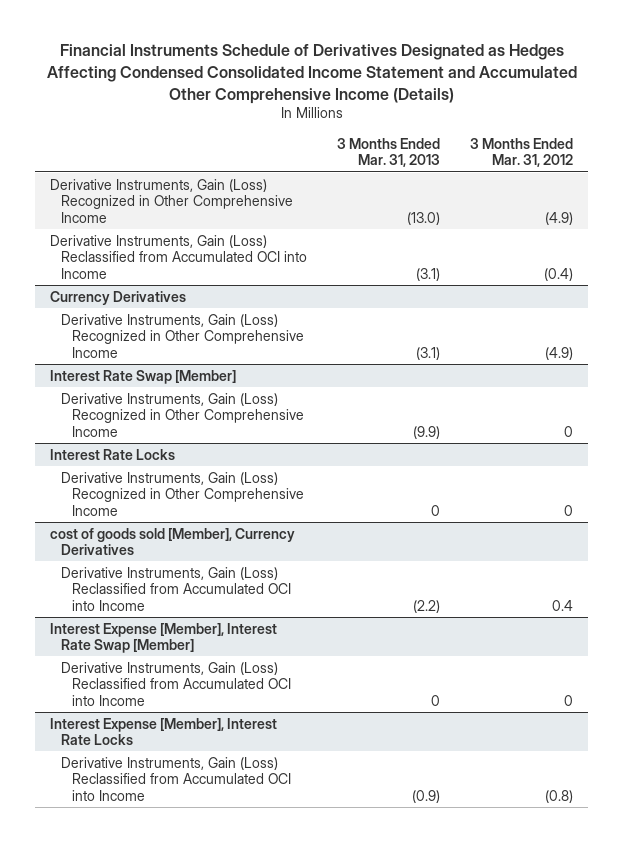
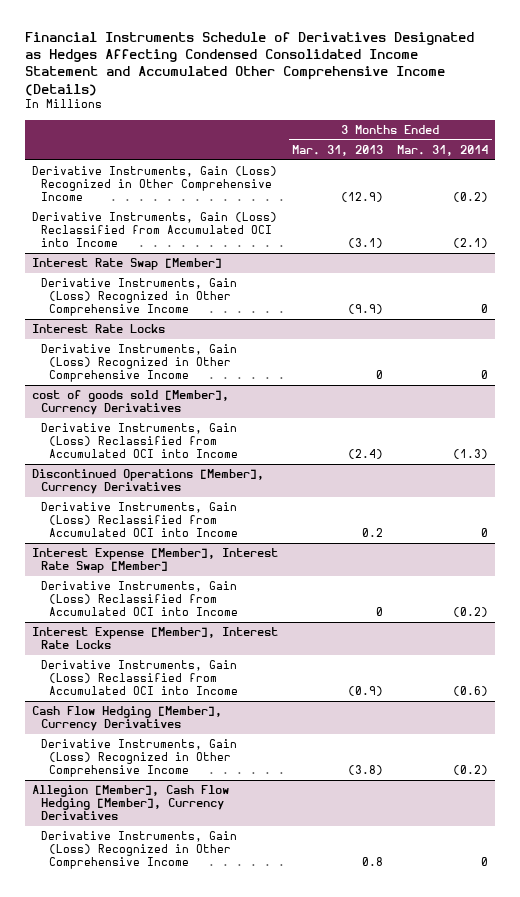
[470,137,574,168] 3 Months Ended Mar. 31, 2012 -> none
none -> [397,144,489,156] Mar. 31, 2014
[407,211,441,225] (13.0) -> [341,192,384,203] (12.9)
[50,290,187,305] Currency Derivatives -> none
[60,313,304,358] Derivative Instruments, Gain (Loss) Recognized in Other Comprehensive Income -> none
[413,599,441,613] (2.2) -> [348,449,384,460] (2.4)
none -> [32,469,265,495] Discontinued Operations [Member], Currency Derivatives
none -> [40,502,239,538] Derivative Instruments, Gain (Loss) Reclassified from Accumulated OCI into Income
none -> [32,706,223,732] Cash Flow Hedging [Member], Currency Derivatives
none -> [40,739,237,778] Derivative Instruments, Gain (Loss) Recognized in Other Comprehensive Income
none -> [32,785,230,821] Allegion [Member], Cash Flow Hedging [Member], Currency Derivatives
none -> [40,831,237,870] Derivative Instruments, Gain (Loss) Recognized in Other Comprehensive Income

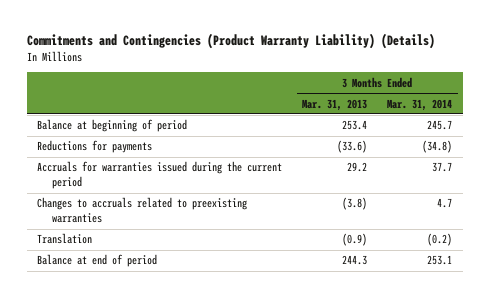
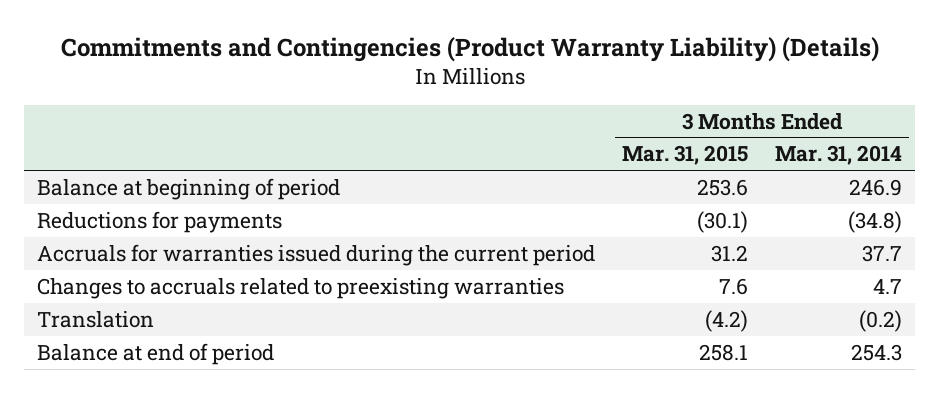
[302,98,368,111] Mar. 31, 2013 -> none
none -> [622,145,749,166] Mar. 31, 2015
[427,120,453,131] 245.7 -> [849,178,903,196] 246.9
[427,255,453,266] 253.1 -> [851,343,903,361] 254.3

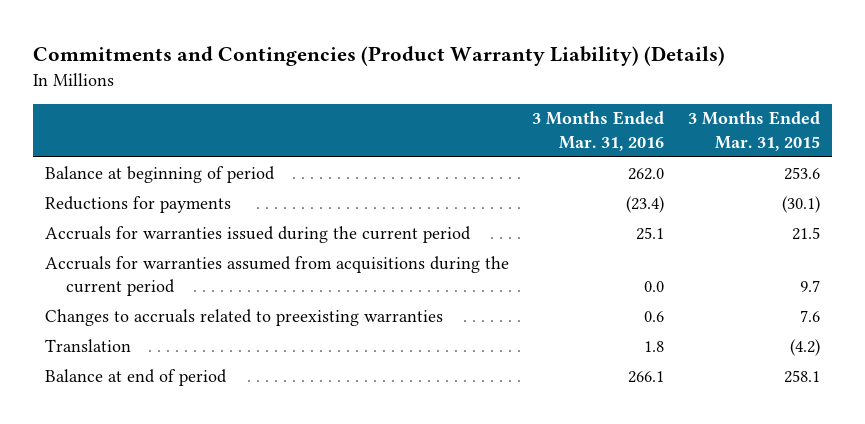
[775,145,903,166] Mar. 31, 2014 -> none
none -> [532,111,665,151] 3 Months Ended Mar. 31, 2016
[711,244,749,262] 31.2 -> [792,226,821,240] 21.5
none -> [44,255,509,297] Accruals for warranties assumed from acquisitions during the current period

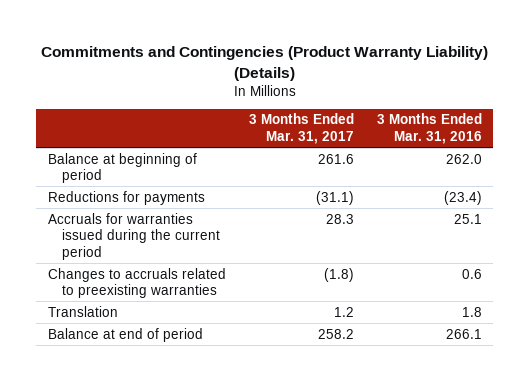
[688,111,821,151] 3 Months Ended Mar. 31, 2015 -> none
none -> [248,113,354,144] 3 Months Ended Mar. 31, 2017
[44,255,509,297] Accruals for warranties assumed from acquisitions during the current period -> none

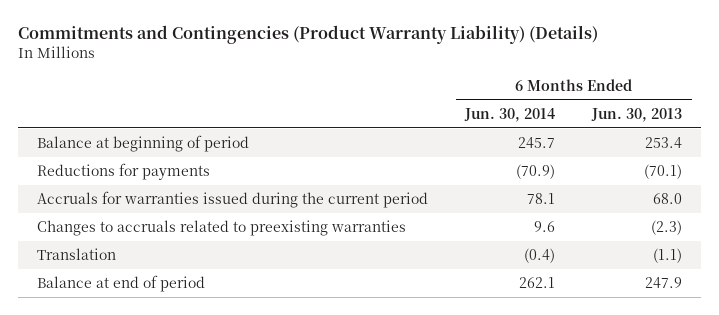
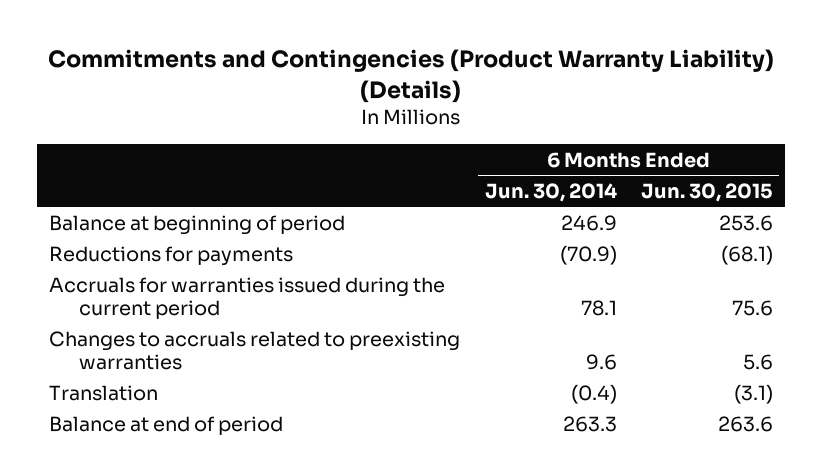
[591,107,683,122] Jun. 30, 2013 -> none
none -> [641,183,774,203] Jun. 30, 2015
[517,137,555,149] 245.7 -> [560,214,617,231] 246.9
[518,277,555,289] 262.1 -> [562,415,617,432] 263.3

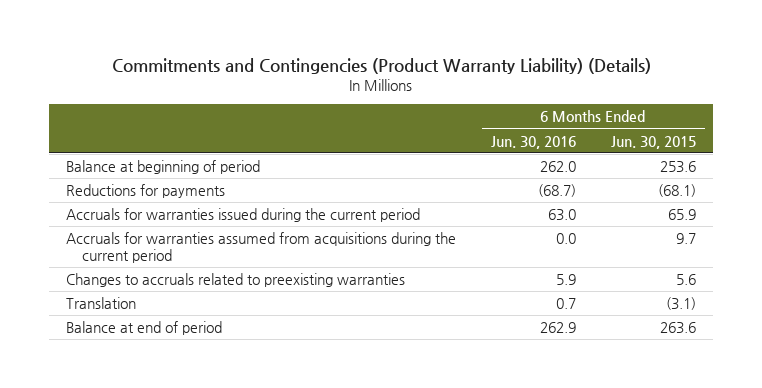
[484,183,617,203] Jun. 30, 2014 -> none
none -> [491,135,577,149] Jun. 30, 2016
[732,300,774,317] 75.6 -> [667,209,696,221] 65.9
none -> [66,232,457,263] Accruals for warranties assumed from acquisitions during the current period

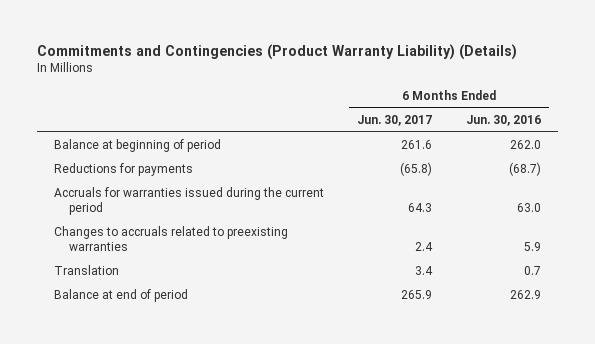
[610,135,696,149] Jun. 30, 2015 -> none
none -> [357,114,433,126] Jun. 30, 2017
[66,232,457,263] Accruals for warranties assumed from acquisitions during the current period -> none

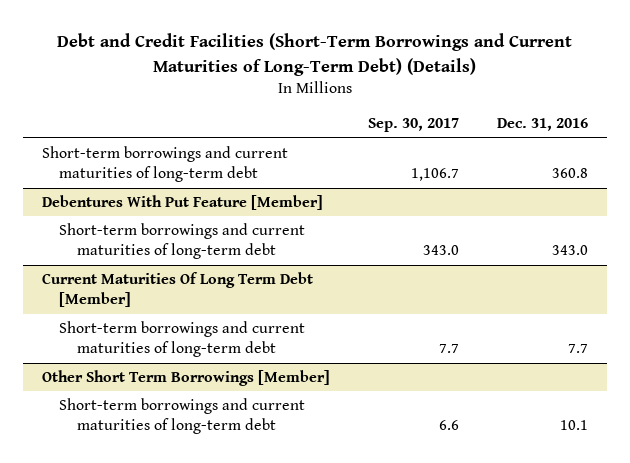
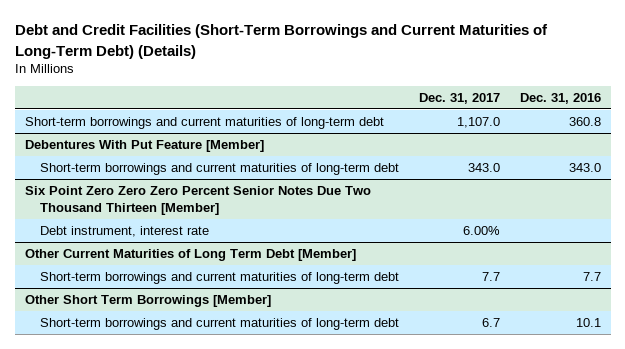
[367,118,459,133] Sep. 30, 2017 -> none
none -> [418,93,500,105] Dec. 31, 2017
none -> [24,185,371,215] Six Point Zero Zero Zero Percent Senior Notes Due Two Thousand Thirteen [Member]
none -> [39,225,209,237] Debt instrument, interest rate
[41,272,313,308] Current Maturities Of Long Term Debt [Member] -> [24,248,356,261] Other Current Maturities of Long Term Debt [Member]

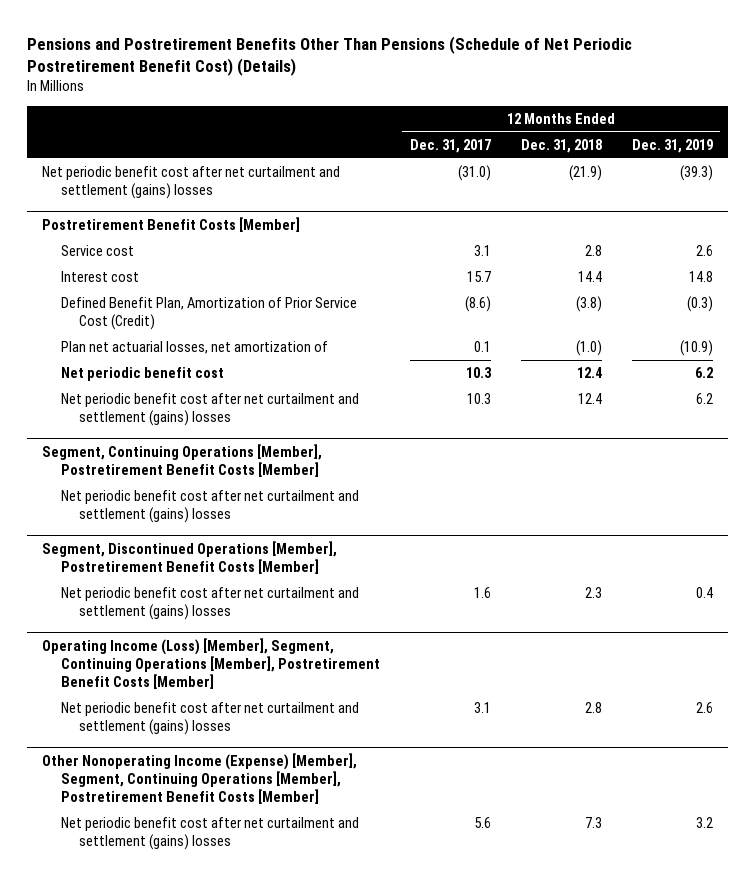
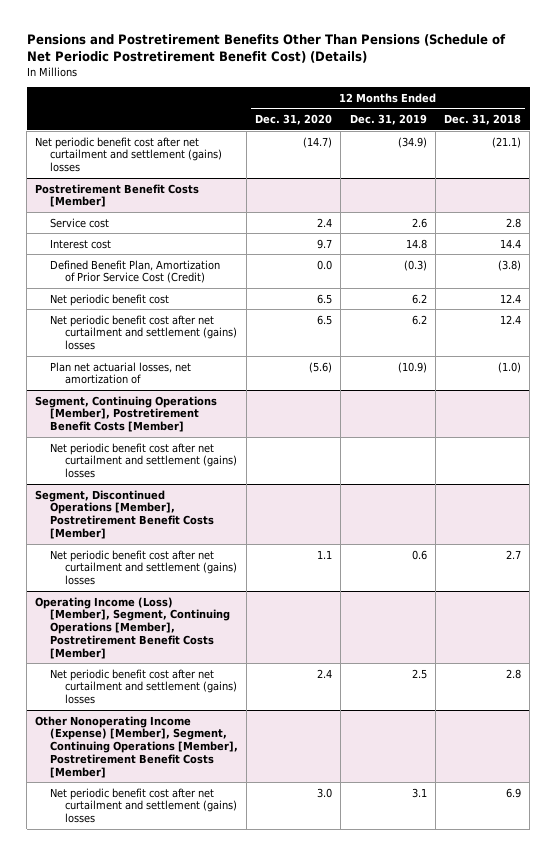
[409,138,491,153] Dec. 31, 2017 -> none
none -> [255,114,333,126] Dec. 31, 2020
[568,165,602,182] (21.9) -> [491,136,521,148] (21.1)
[679,165,713,182] (39.3) -> [397,136,427,148] (34.9)
[60,341,328,355] Plan net actuarial losses, net amortization of -> [50,361,192,385] Plan net actuarial losses, net amortization of
[584,587,602,599] 2.3 -> [505,549,521,559] 2.7
[695,587,713,599] 0.4 -> [411,549,427,560] 0.6
[695,702,713,714] 2.6 -> [411,668,427,679] 2.5
[584,817,602,829] 7.3 -> [505,787,521,798] 6.9
[695,817,713,829] 3.2 -> [411,787,427,798] 3.1

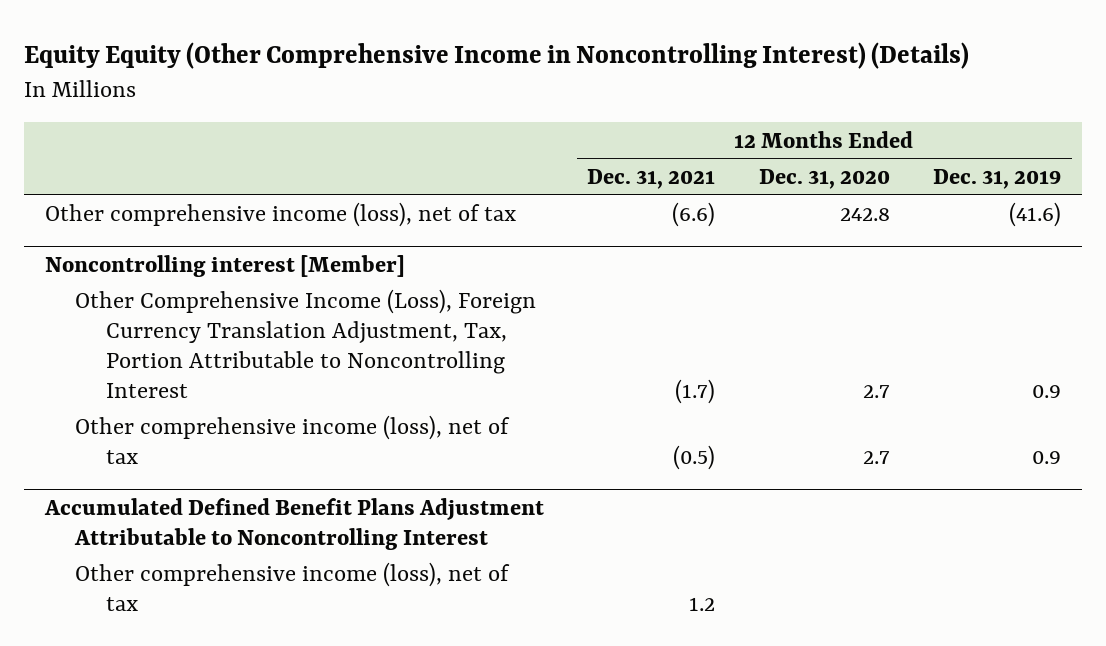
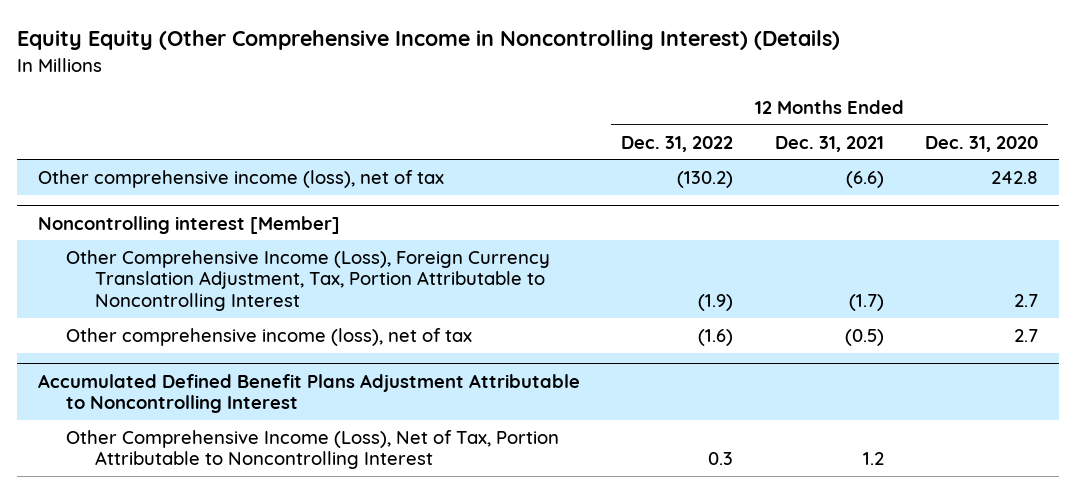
[932,168,1061,189] Dec. 31, 2019 -> none
none -> [621,135,734,152] Dec. 31, 2022
[75,562,511,612] Other comprehensive income (loss), net of tax -> [66,429,560,470] Other Comprehensive Income (Loss), Net of Tax, Portion Attributable to Noncontrolling Interest

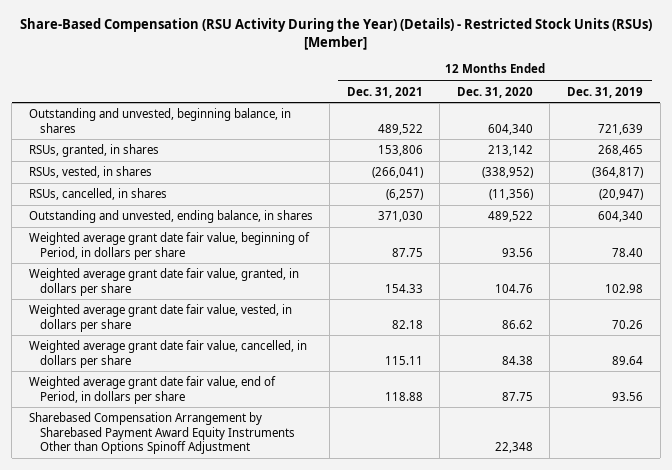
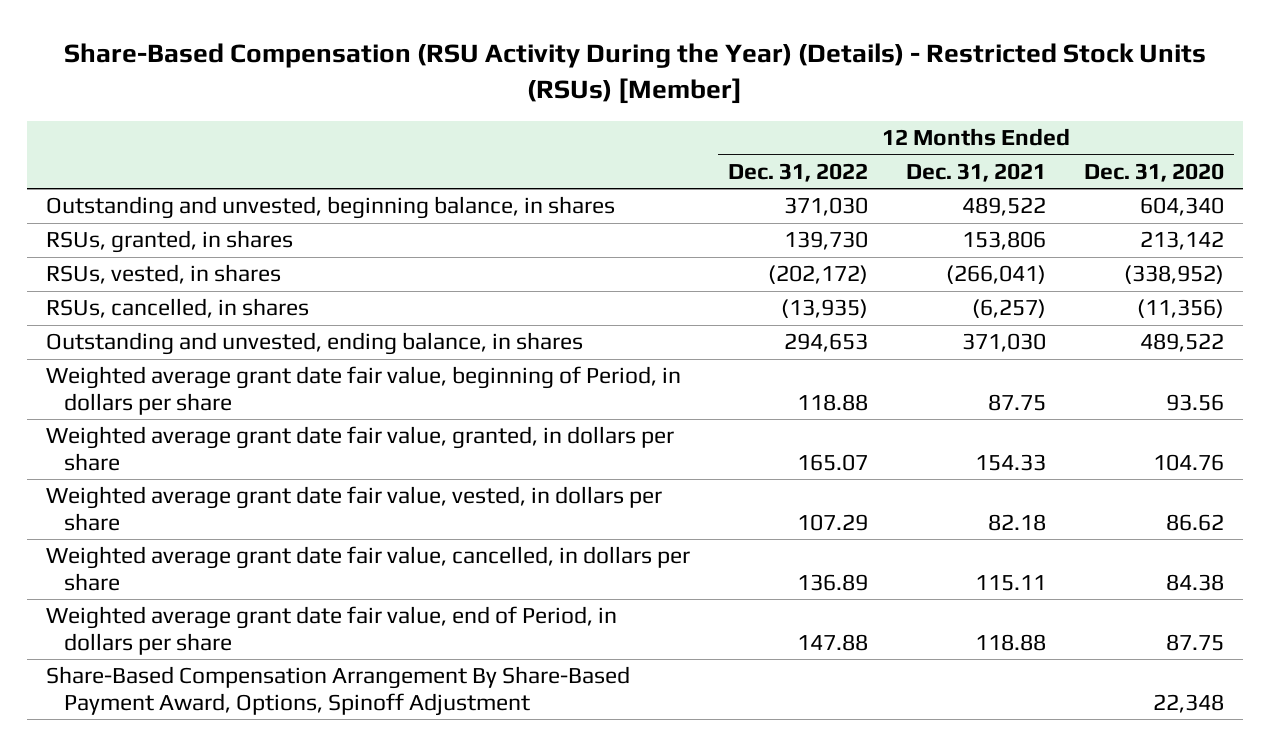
[566,86,643,98] Dec. 31, 2019 -> none
none -> [727,162,868,182] Dec. 31, 2022
[28,412,296,454] Sharebased Compensation Arrangement by Sharebased Payment Award Equity Instruments Other than Options Spinoff Adjustment -> [45,666,630,716] Share-Based Compensation Arrangement By Share-Based Payment Award, Options, Spinoff Adjustment

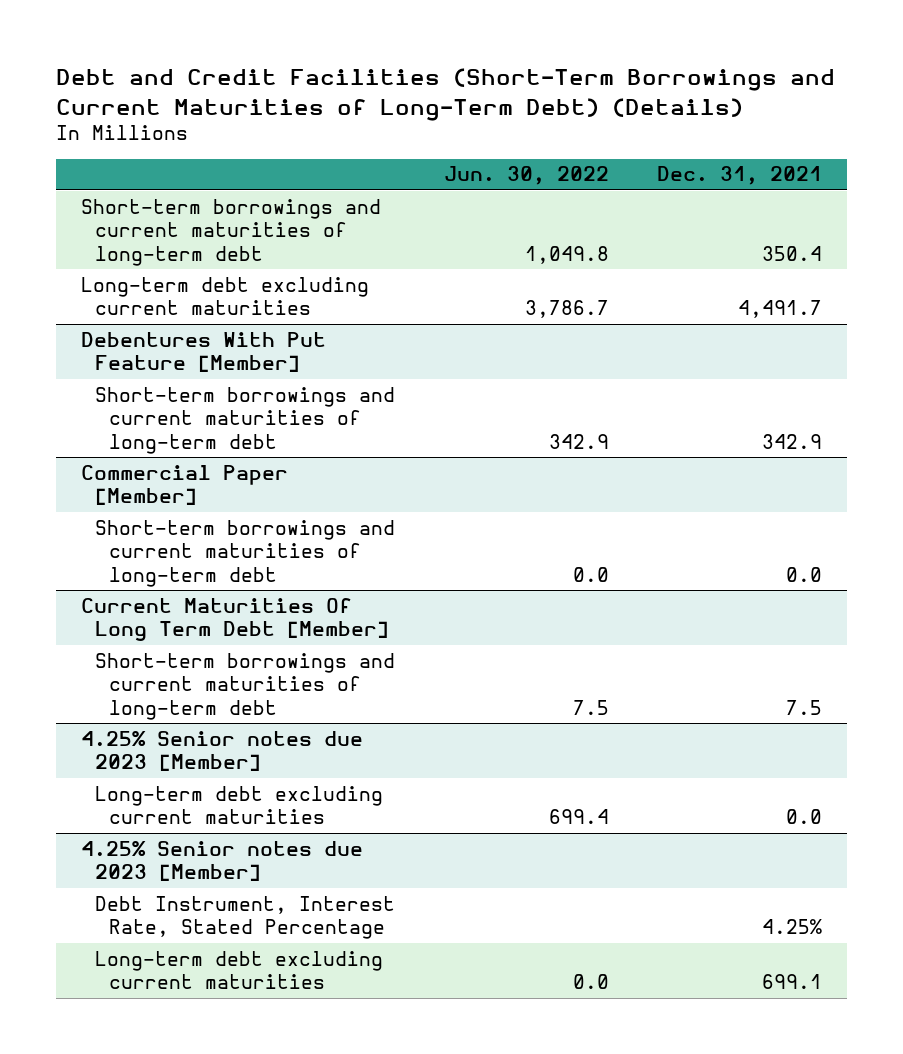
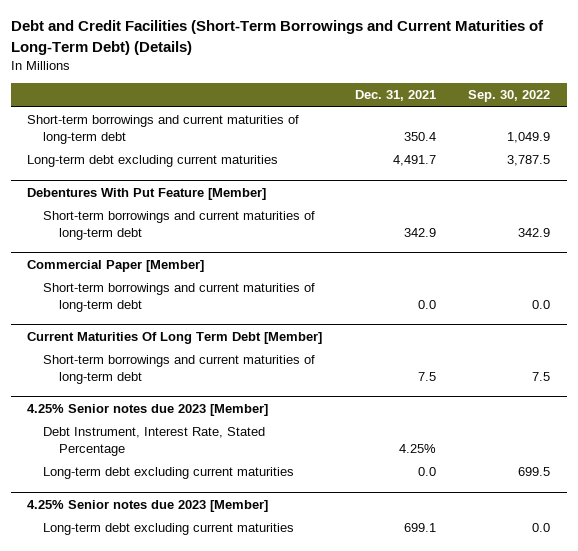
[443,166,609,186] Jun. 30, 2022 -> none
none -> [468,90,551,103] Sep. 30, 2022
[94,895,395,940] Debt Instrument, Interest Rate, Stated Percentage -> [42,427,265,456] Debt Instrument, Interest Rate, Stated Percentage

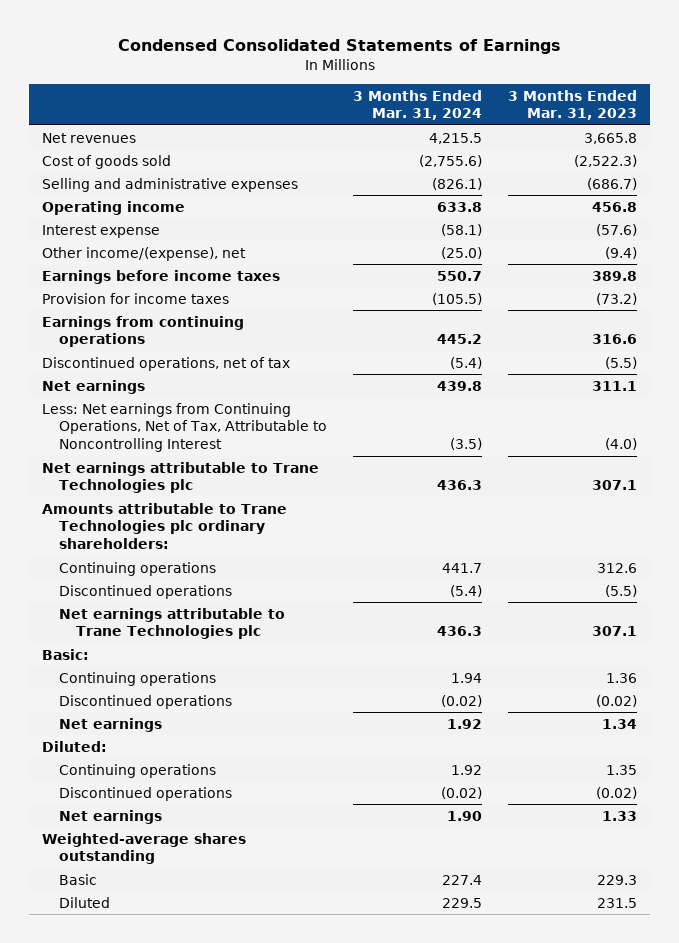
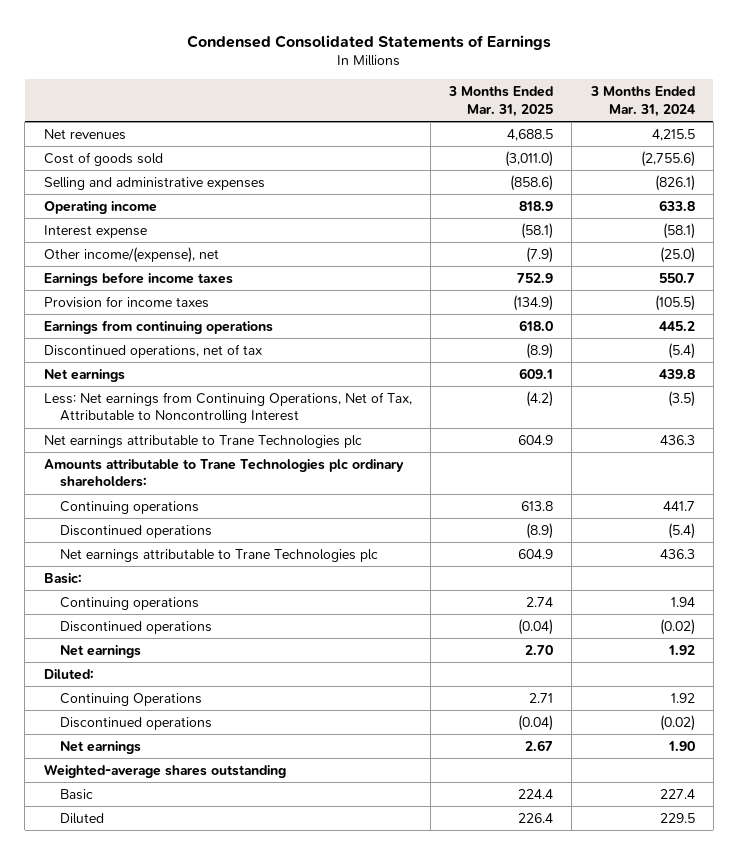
[508,89,638,121] 3 Months Ended Mar. 31, 2023 -> none
none -> [448,86,554,117] 3 Months Ended Mar. 31, 2025
[58,763,216,778] Continuing operations -> [60,692,203,706] Continuing Operations

